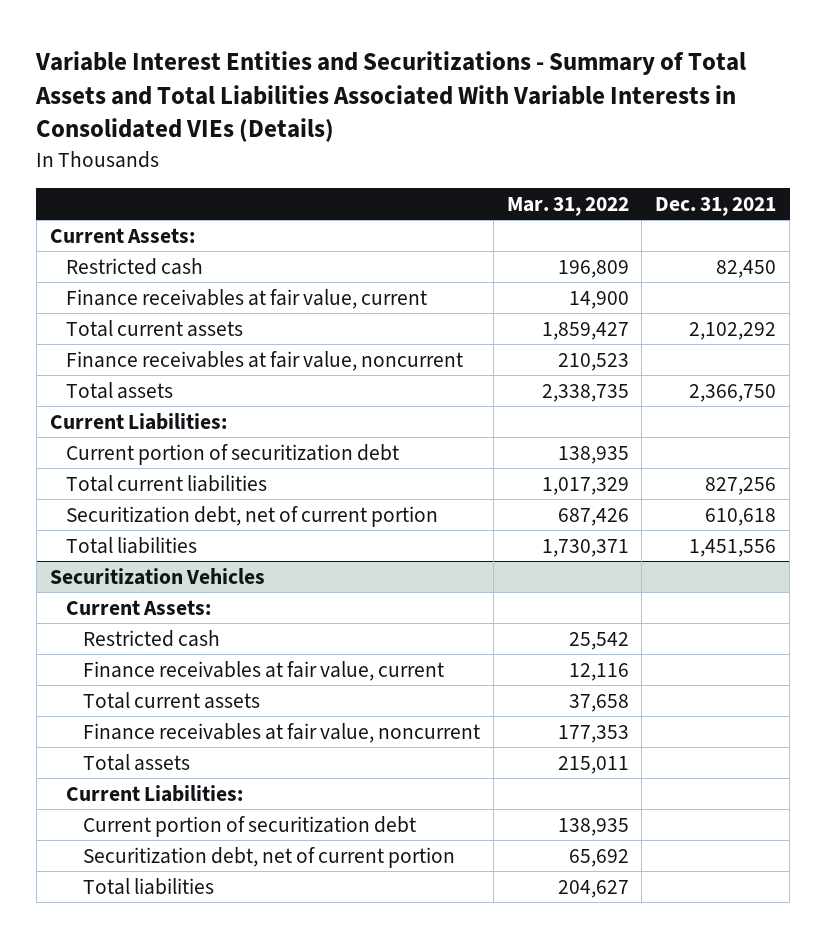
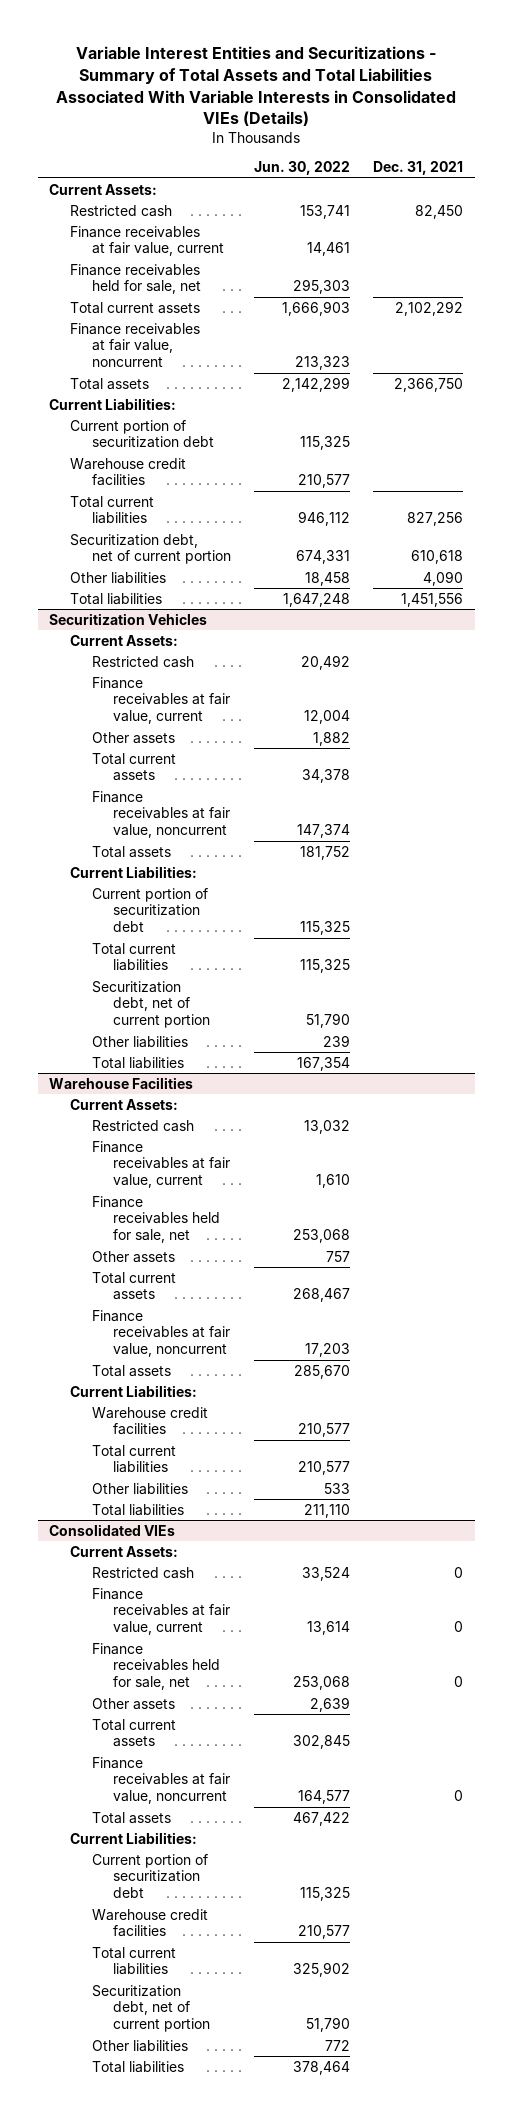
[506,196,629,216] Mar. 31, 2022 -> none
none -> [253,161,350,176] Jun. 30, 2022
none -> [70,263,201,295] Finance receivables held for sale, net
none -> [70,457,187,487] Warehouse credit facilities
none -> [70,571,167,584] Other liabilities
none -> [91,731,175,744] Other assets
none -> [91,942,176,972] Total current liabilities
none -> [91,1035,188,1048] Other liabilities
none -> [49,1076,194,1089] Warehouse Facilities
none -> [70,1098,179,1110] Current Assets:
none -> [91,1119,194,1132] Restricted cash
none -> [91,1140,230,1189] Finance receivables at fair value, current
none -> [91,1195,220,1244] Finance receivables held for sale, net
none -> [91,1250,175,1263] Other assets
none -> [91,1271,176,1301] Total current assets
none -> [91,1309,230,1358] Finance receivables at fair value, noncurrent
none -> [91,1364,171,1377] Total assets
none -> [70,1384,198,1397] Current Liabilities:
none -> [91,1406,208,1436] Warehouse credit facilities
none -> [91,1444,176,1474] Total current liabilities
none -> [91,1482,188,1495] Other liabilities
none -> [91,1503,184,1516] Total liabilities
none -> [49,1523,176,1536] Consolidated VIEs
none -> [70,1545,179,1557] Current Assets:
none -> [91,1566,194,1579] Restricted cash
none -> [91,1587,230,1636] Finance receivables at fair value, current
none -> [91,1642,220,1691] Finance receivables held for sale, net
none -> [91,1697,175,1710] Other assets
none -> [91,1718,176,1748] Total current assets
none -> [91,1756,230,1805] Finance receivables at fair value, noncurrent
none -> [91,1811,171,1824] Total assets
none -> [70,1831,198,1844] Current Liabilities:
none -> [91,1853,208,1899] Current portion of securitization debt
none -> [91,1908,208,1938] Warehouse credit facilities
none -> [91,1946,176,1976] Total current liabilities
none -> [91,1984,210,2033] Securitization debt, net of current portion
none -> [91,2039,188,2052] Other liabilities
none -> [91,2060,184,2073] Total liabilities

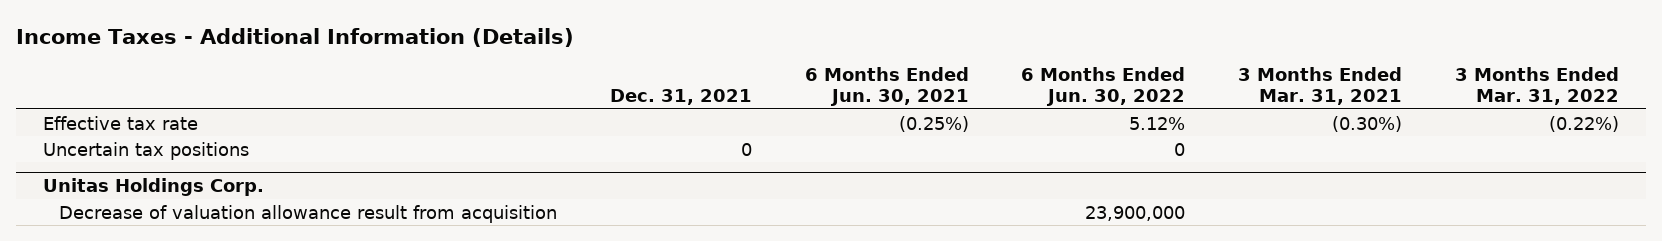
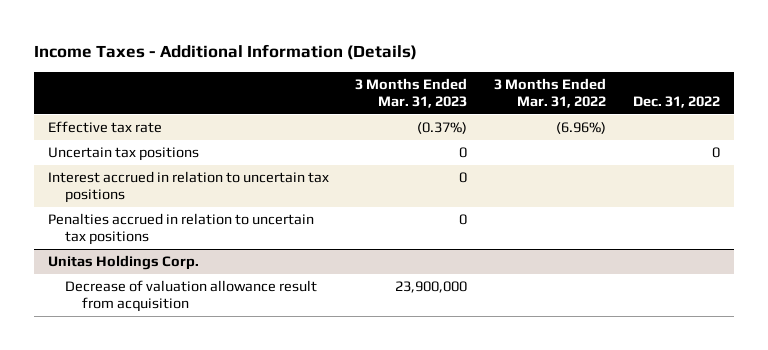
[609,89,752,106] Dec. 31, 2021 -> none
[804,67,969,107] 6 Months Ended Jun. 30, 2021 -> none
[1021,67,1186,107] 6 Months Ended Jun. 30, 2022 -> none
[1238,67,1403,106] 3 Months Ended Mar. 31, 2021 -> none
none -> [355,77,468,109] 3 Months Ended Mar. 31, 2023
none -> [633,96,721,109] Dec. 31, 2022
[1549,115,1620,132] (0.22%) -> [556,122,607,135] (6.96%)
none -> [47,171,329,204] Interest accrued in relation to uncertain tax positions
none -> [47,213,314,246] Penalties accrued in relation to uncertain tax positions

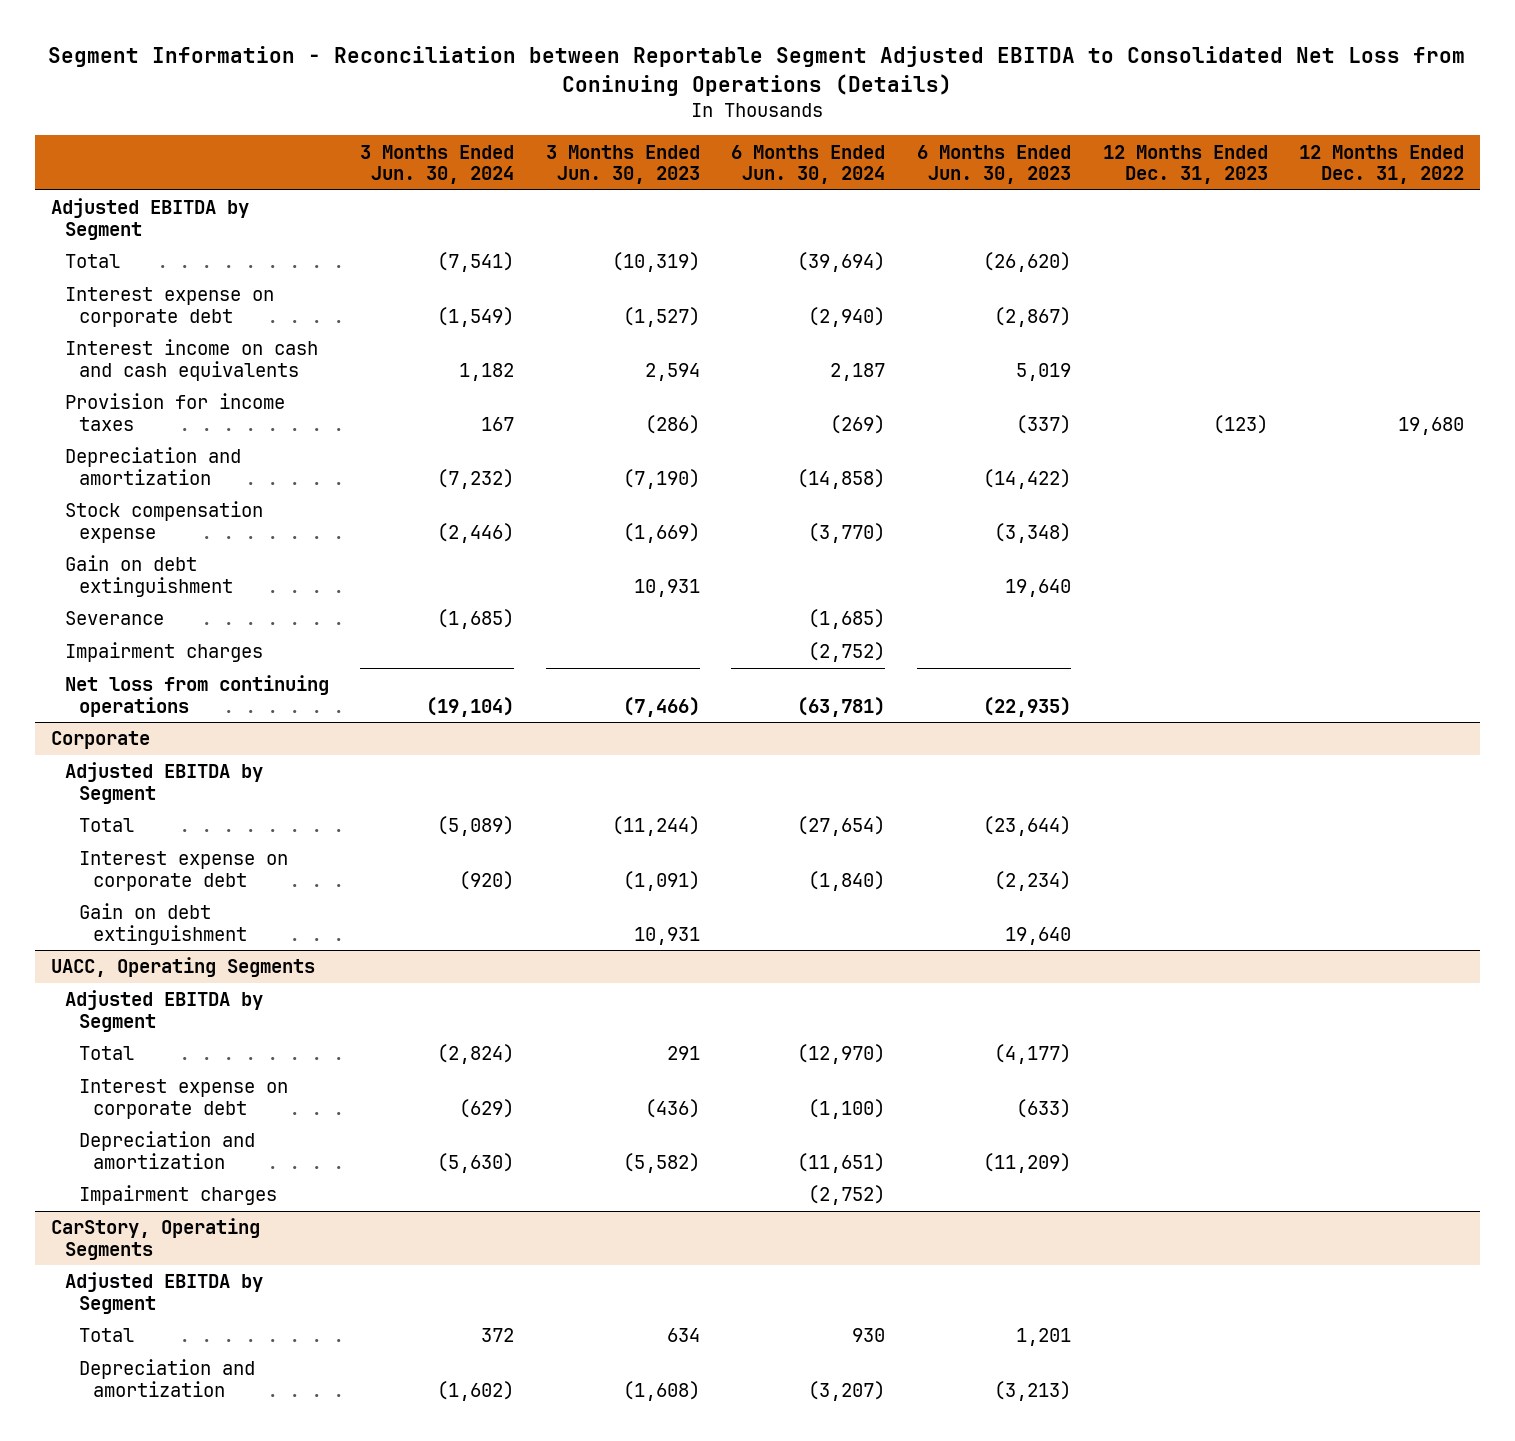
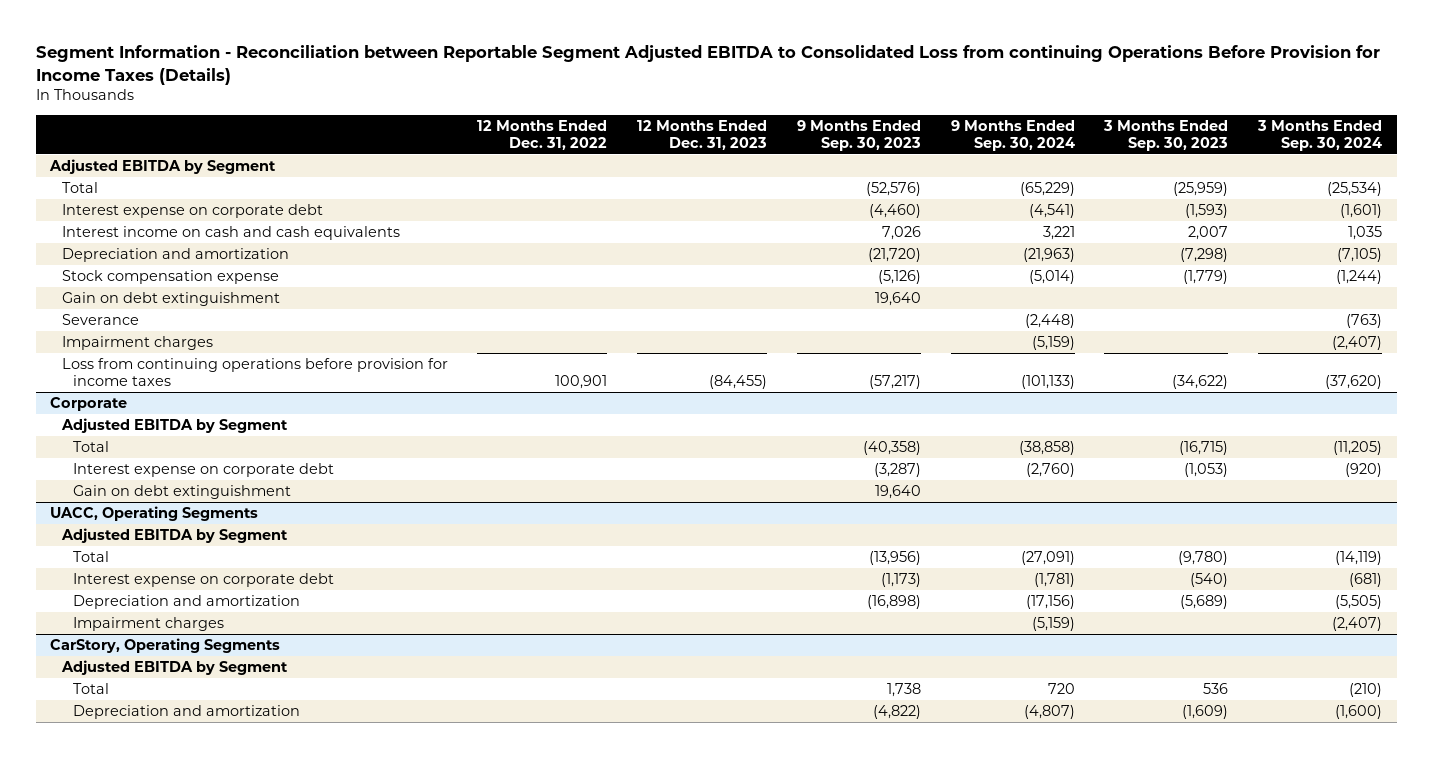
[48,46,1466,97] Segment Information - Reconciliation between Reportable Segment Adjusted EBITDA to Consolidated Net Loss from Coninuing Operations (Details) -> [35,45,1380,85] Segment Information - Reconciliation between Reportable Segment Adjusted EBITDA to Consolidated Loss from continuing Operations Before Provision for Income Taxes (Details)
[360,144,515,185] 3 Months Ended Jun. 30, 2024 -> none
[545,144,700,185] 3 Months Ended Jun. 30, 2023 -> none
[731,144,886,185] 6 Months Ended Jun. 30, 2024 -> none
[917,144,1072,185] 6 Months Ended Jun. 30, 2023 -> none
none -> [796,119,921,151] 9 Months Ended Sep. 30, 2023
none -> [950,119,1075,151] 9 Months Ended Sep. 30, 2024
none -> [1103,119,1229,151] 3 Months Ended Sep. 30, 2023
none -> [1257,119,1383,151] 3 Months Ended Sep. 30, 2024
[64,393,285,431] Provision for income taxes -> none
[64,675,329,717] Net loss from continuing operations -> none
none -> [61,358,448,387] Loss from continuing operations before provision for income taxes

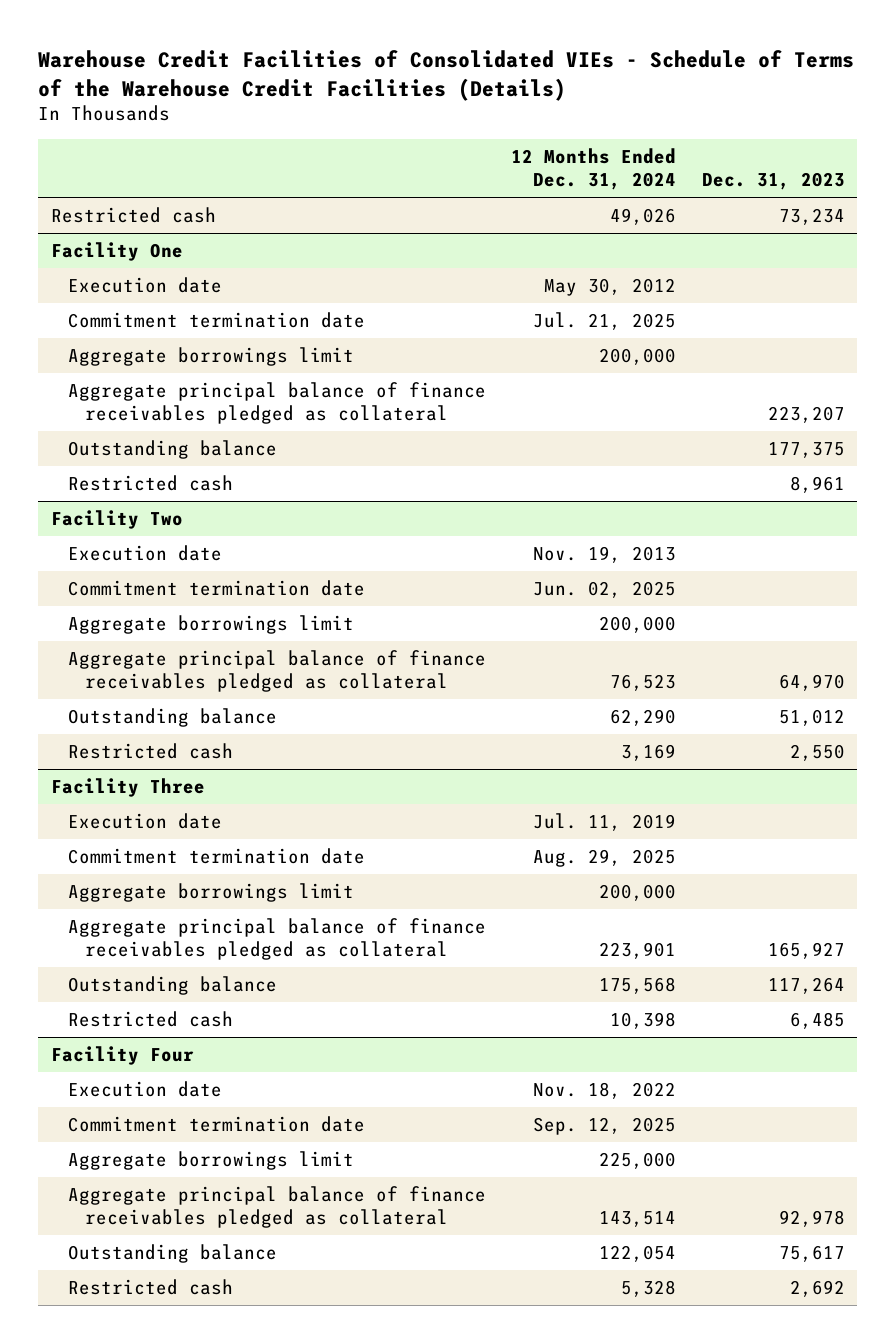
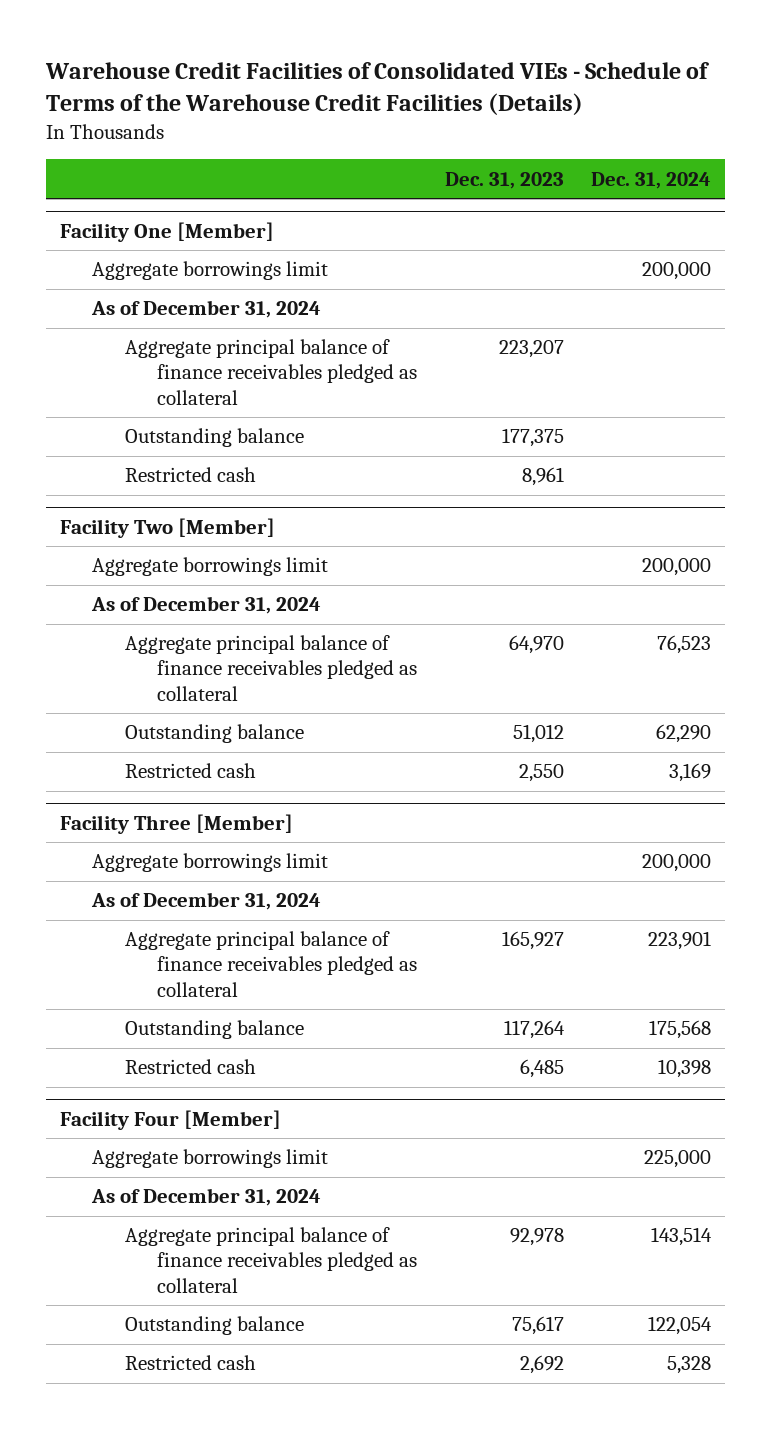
[511,147,677,190] 12 Months Ended Dec. 31, 2024 -> none
none -> [591,171,712,189] Dec. 31, 2024
[51,207,217,224] Restricted cash -> none
[67,277,222,294] Execution date -> none
[67,312,365,329] Commitment termination date -> none
[51,242,184,262] Facility One -> [60,221,275,242] Facility One [Member]
none -> [91,300,322,319] As of December 31, 2024
[67,545,222,562] Execution date -> none
[67,580,365,597] Commitment termination date -> none
[51,510,184,530] Facility Two -> [60,517,276,538] Facility Two [Member]
none -> [91,596,322,615] As of December 31, 2024
[67,813,222,830] Execution date -> none
[67,848,365,865] Commitment termination date -> none
[51,778,206,798] Facility Three -> [60,813,294,834] Facility Three [Member]
none -> [91,892,322,911] As of December 31, 2024
[67,1081,222,1098] Execution date -> none
[67,1116,365,1133] Commitment termination date -> none
[51,1046,195,1066] Facility Four -> [60,1109,282,1130] Facility Four [Member]
none -> [91,1188,322,1207] As of December 31, 2024

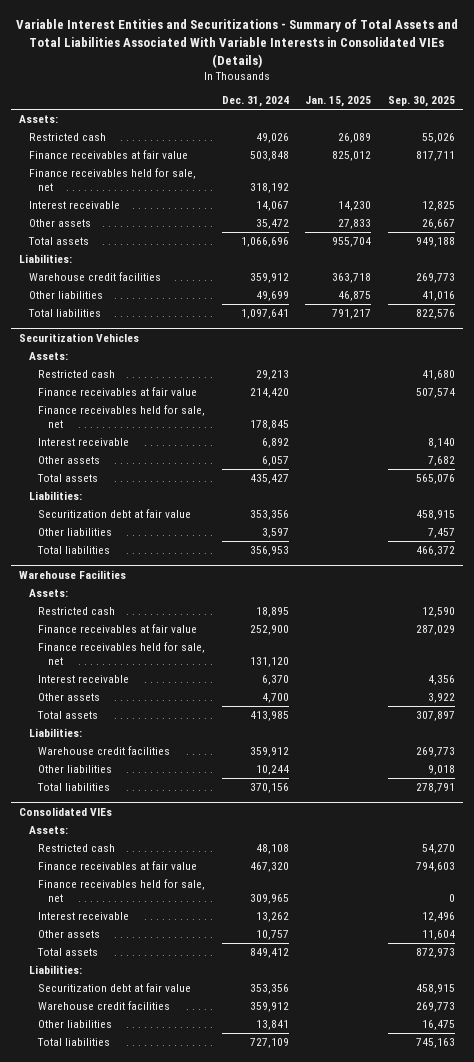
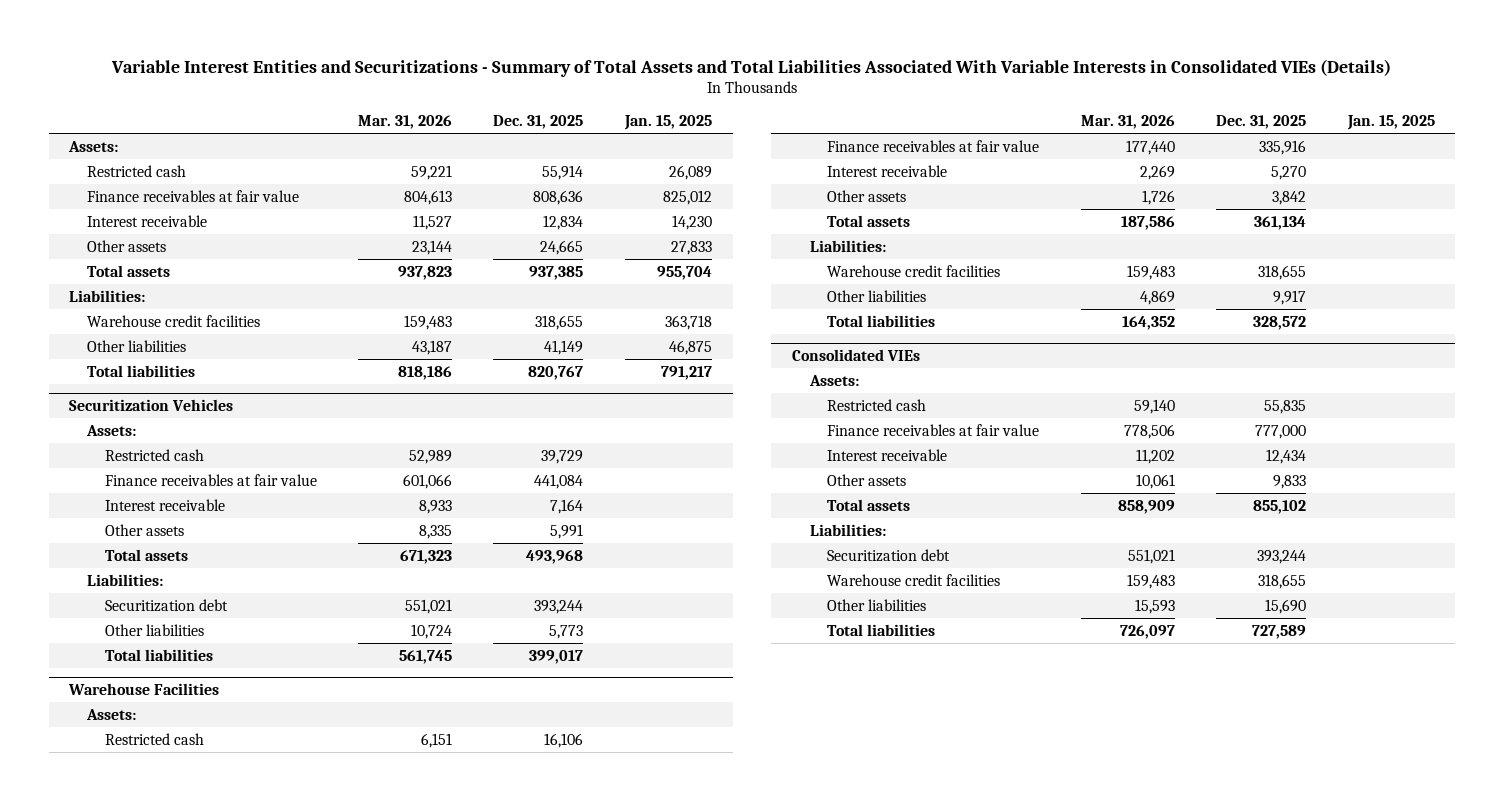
[221,96,289,108] Dec. 31, 2024 -> none
[388,96,456,108] Sep. 30, 2025 -> none
none -> [357,115,452,130] Mar. 31, 2026
none -> [493,115,584,130] Dec. 31, 2025
[28,167,196,191] Finance receivables held for sale, net -> none
[38,404,206,428] Finance receivables held for sale, net -> none
[38,508,192,518] Securitization debt at fair value -> [104,598,228,612] Securitization debt
[38,641,206,665] Finance receivables held for sale, net -> none
[38,878,206,902] Finance receivables held for sale, net -> none
[38,982,192,992] Securitization debt at fair value -> [827,548,951,562] Securitization debt

